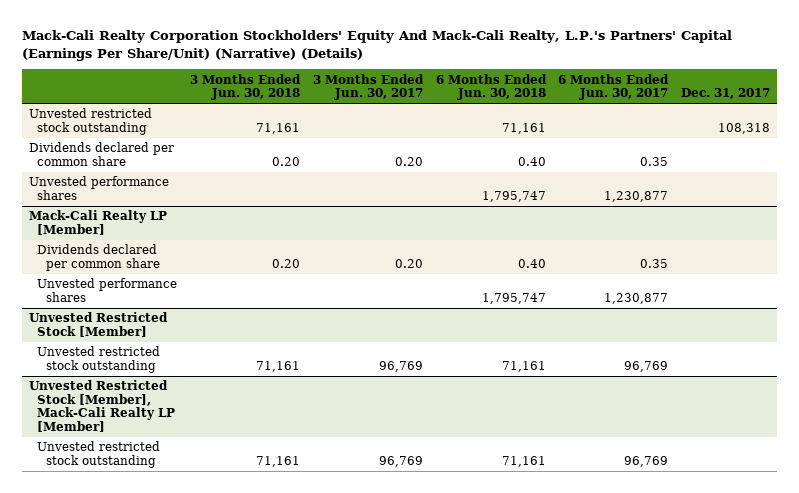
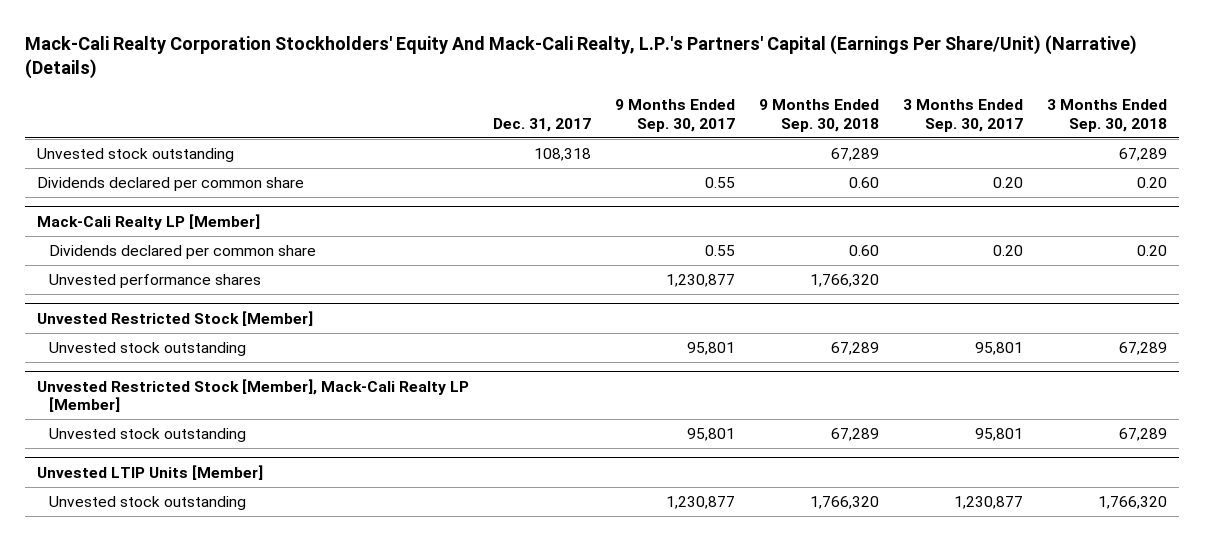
[189,73,301,101] 3 Months Ended Jun. 30, 2018 -> none
[312,73,424,101] 3 Months Ended Jun. 30, 2017 -> none
[435,73,547,101] 6 Months Ended Jun. 30, 2018 -> none
[558,73,670,101] 6 Months Ended Jun. 30, 2017 -> none
none -> [615,99,736,132] 9 Months Ended Sep. 30, 2017
none -> [759,99,880,132] 9 Months Ended Sep. 30, 2018
none -> [903,99,1024,132] 3 Months Ended Sep. 30, 2017
none -> [1047,99,1168,132] 3 Months Ended Sep. 30, 2018
[28,108,152,135] Unvested restricted stock outstanding -> [37,148,235,163] Unvested stock outstanding
[28,176,169,200] Unvested performance shares -> none
[37,346,161,373] Unvested restricted stock outstanding -> [49,342,247,357] Unvested stock outstanding
[37,441,161,468] Unvested restricted stock outstanding -> [49,428,247,443] Unvested stock outstanding
none -> [37,464,264,480] Unvested LTIP Units [Member]
none -> [49,496,247,511] Unvested stock outstanding

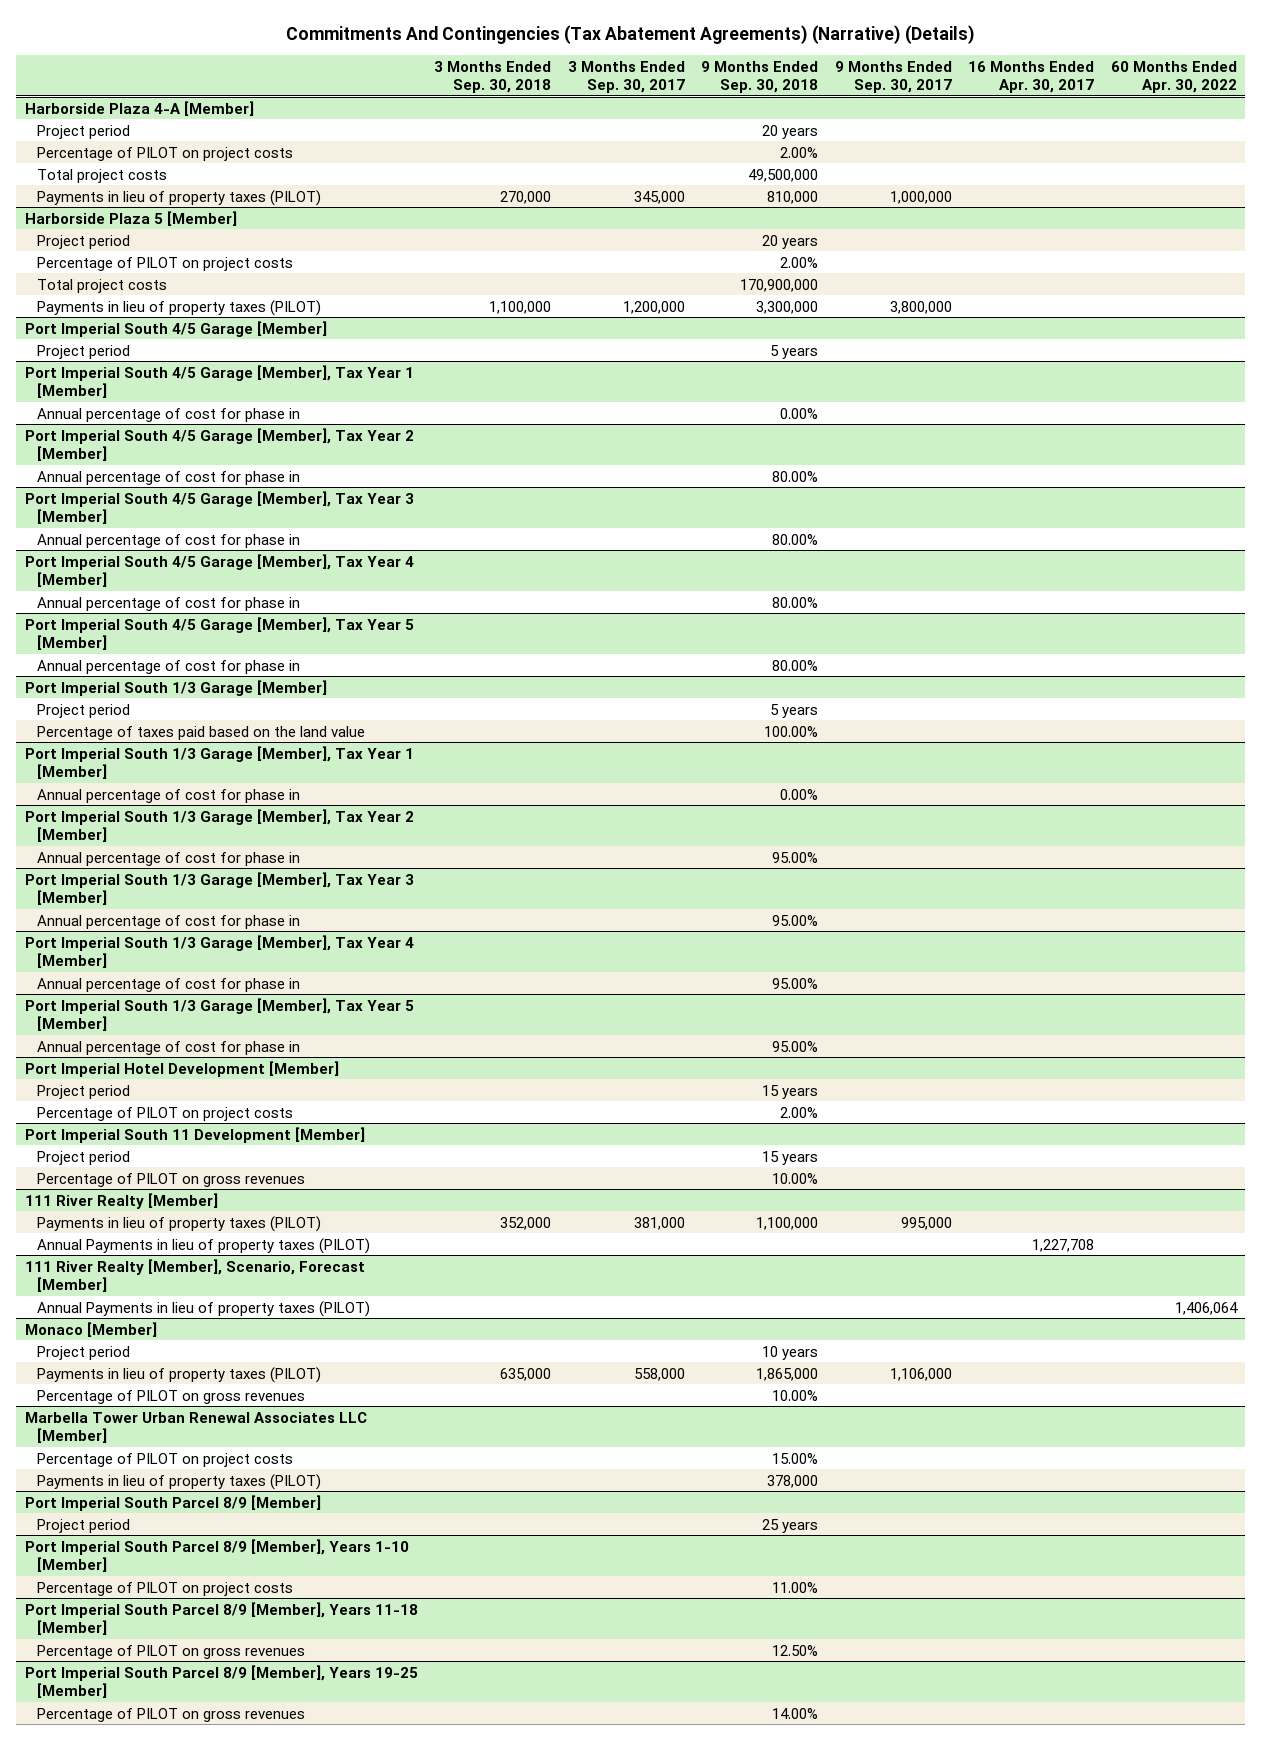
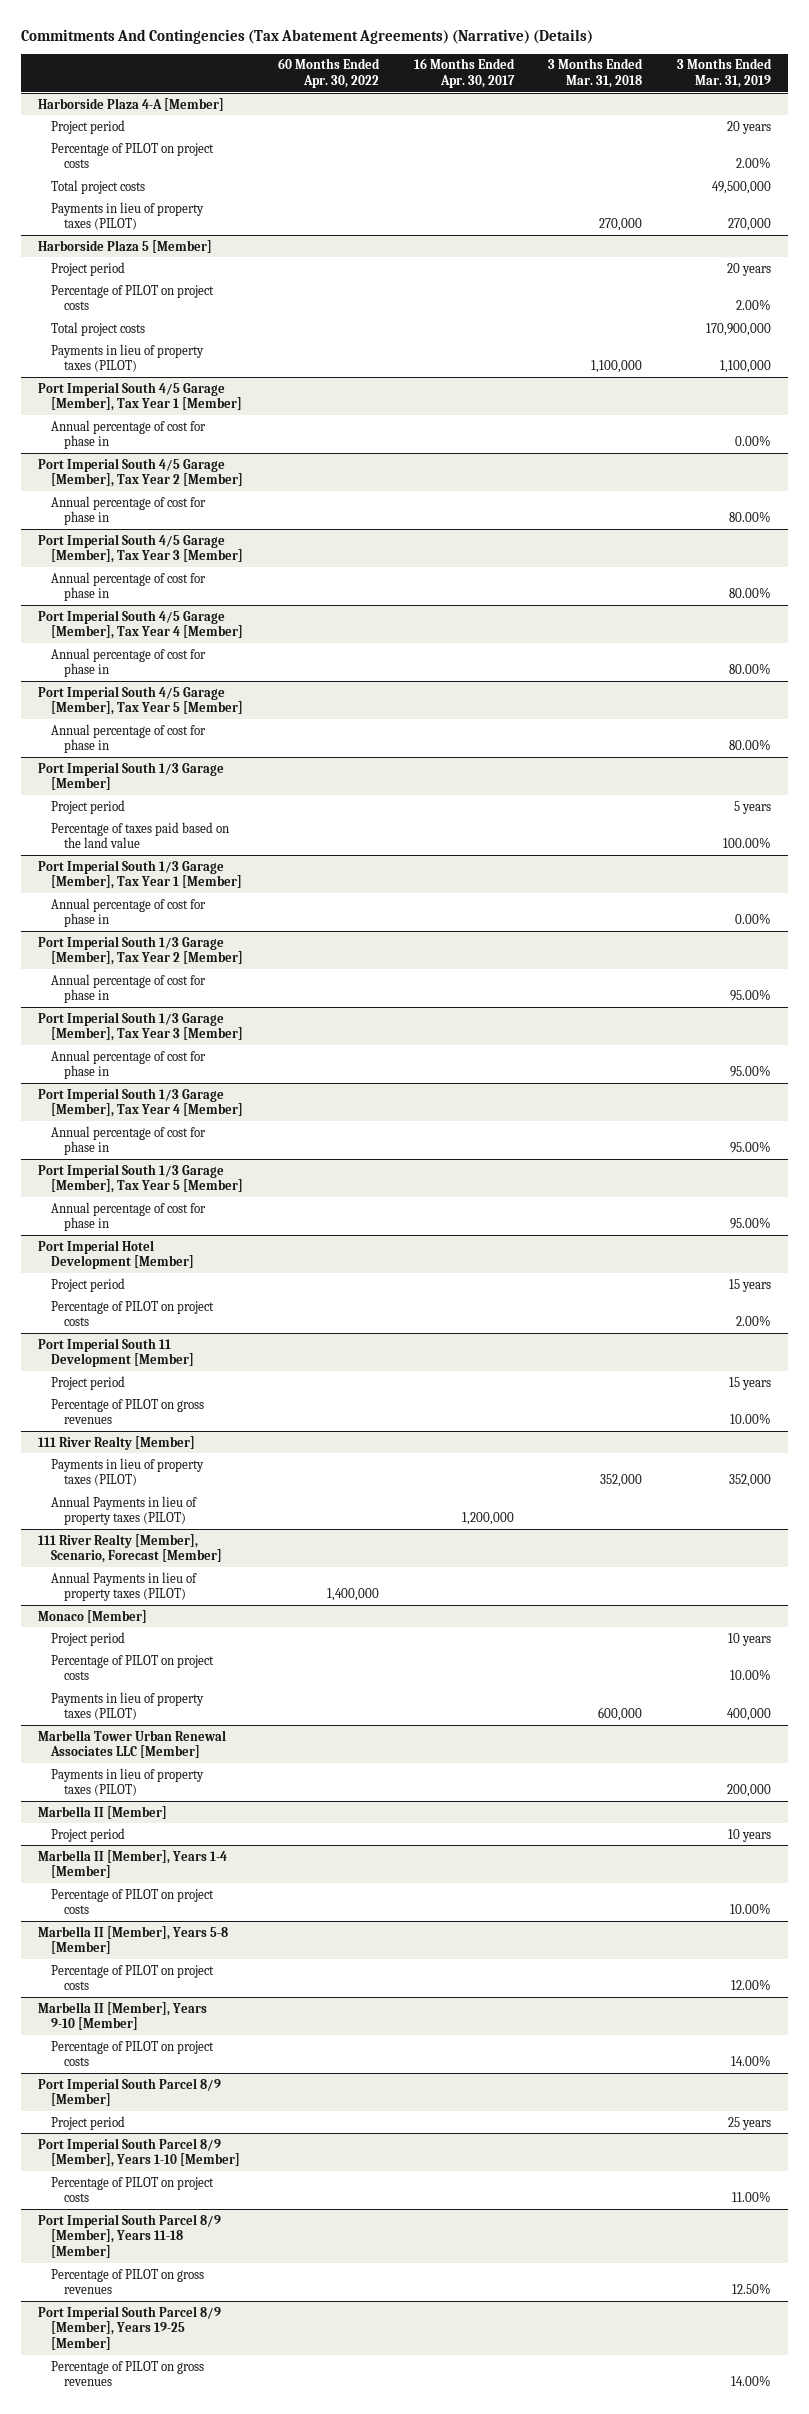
[434,60,552,93] 3 Months Ended Sep. 30, 2018 -> none
[567,60,685,93] 3 Months Ended Sep. 30, 2017 -> none
[701,60,819,93] 9 Months Ended Sep. 30, 2018 -> none
[834,60,952,93] 9 Months Ended Sep. 30, 2017 -> none
none -> [548,58,644,88] 3 Months Ended Mar. 31, 2018
none -> [676,58,772,88] 3 Months Ended Mar. 31, 2019
[24,320,327,337] Port Imperial South 4/5 Garage [Member] -> none
[36,344,130,359] Project period -> none
[1032,1238,1095,1252] 1,227,708 -> [461,1512,514,1526] 1,200,000
[1174,1301,1238,1315] 1,406,064 -> [326,1588,379,1602] 1,400,000
none -> [51,1654,215,1681] Percentage of PILOT on project costs
[36,1389,305,1404] Percentage of PILOT on gross revenues -> none
[36,1452,293,1467] Percentage of PILOT on project costs -> none
none -> [38,1805,168,1819] Marbella II [Member]
none -> [51,1827,126,1842] Project period
none -> [38,1849,228,1879] Marbella II [Member], Years 1-4 [Member]
none -> [51,1888,215,1915] Percentage of PILOT on project costs
none -> [38,1925,229,1955] Marbella II [Member], Years 5-8 [Member]
none -> [51,1964,215,1991] Percentage of PILOT on project costs
none -> [38,2001,208,2031] Marbella II [Member], Years 9-10 [Member]
none -> [51,2040,215,2067] Percentage of PILOT on project costs

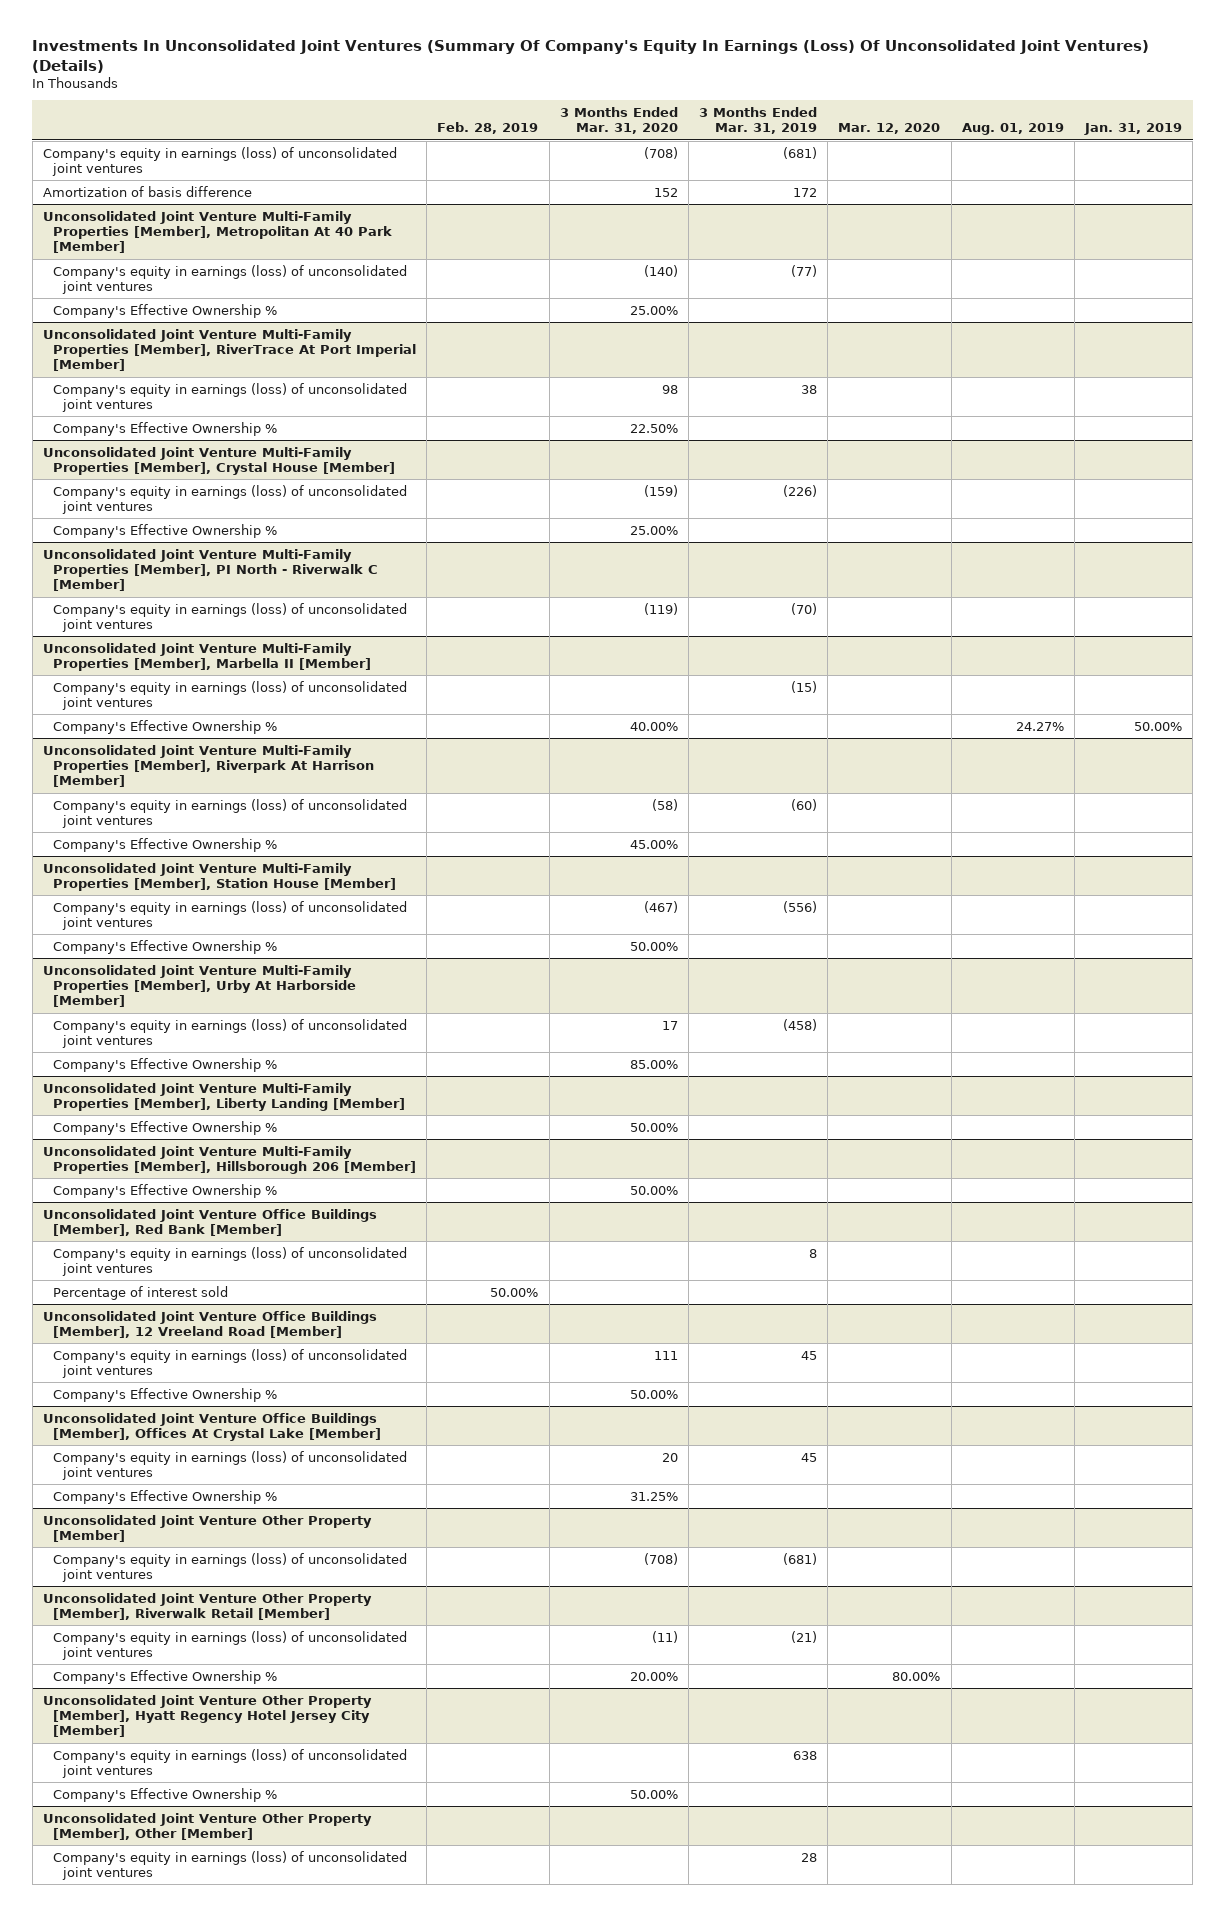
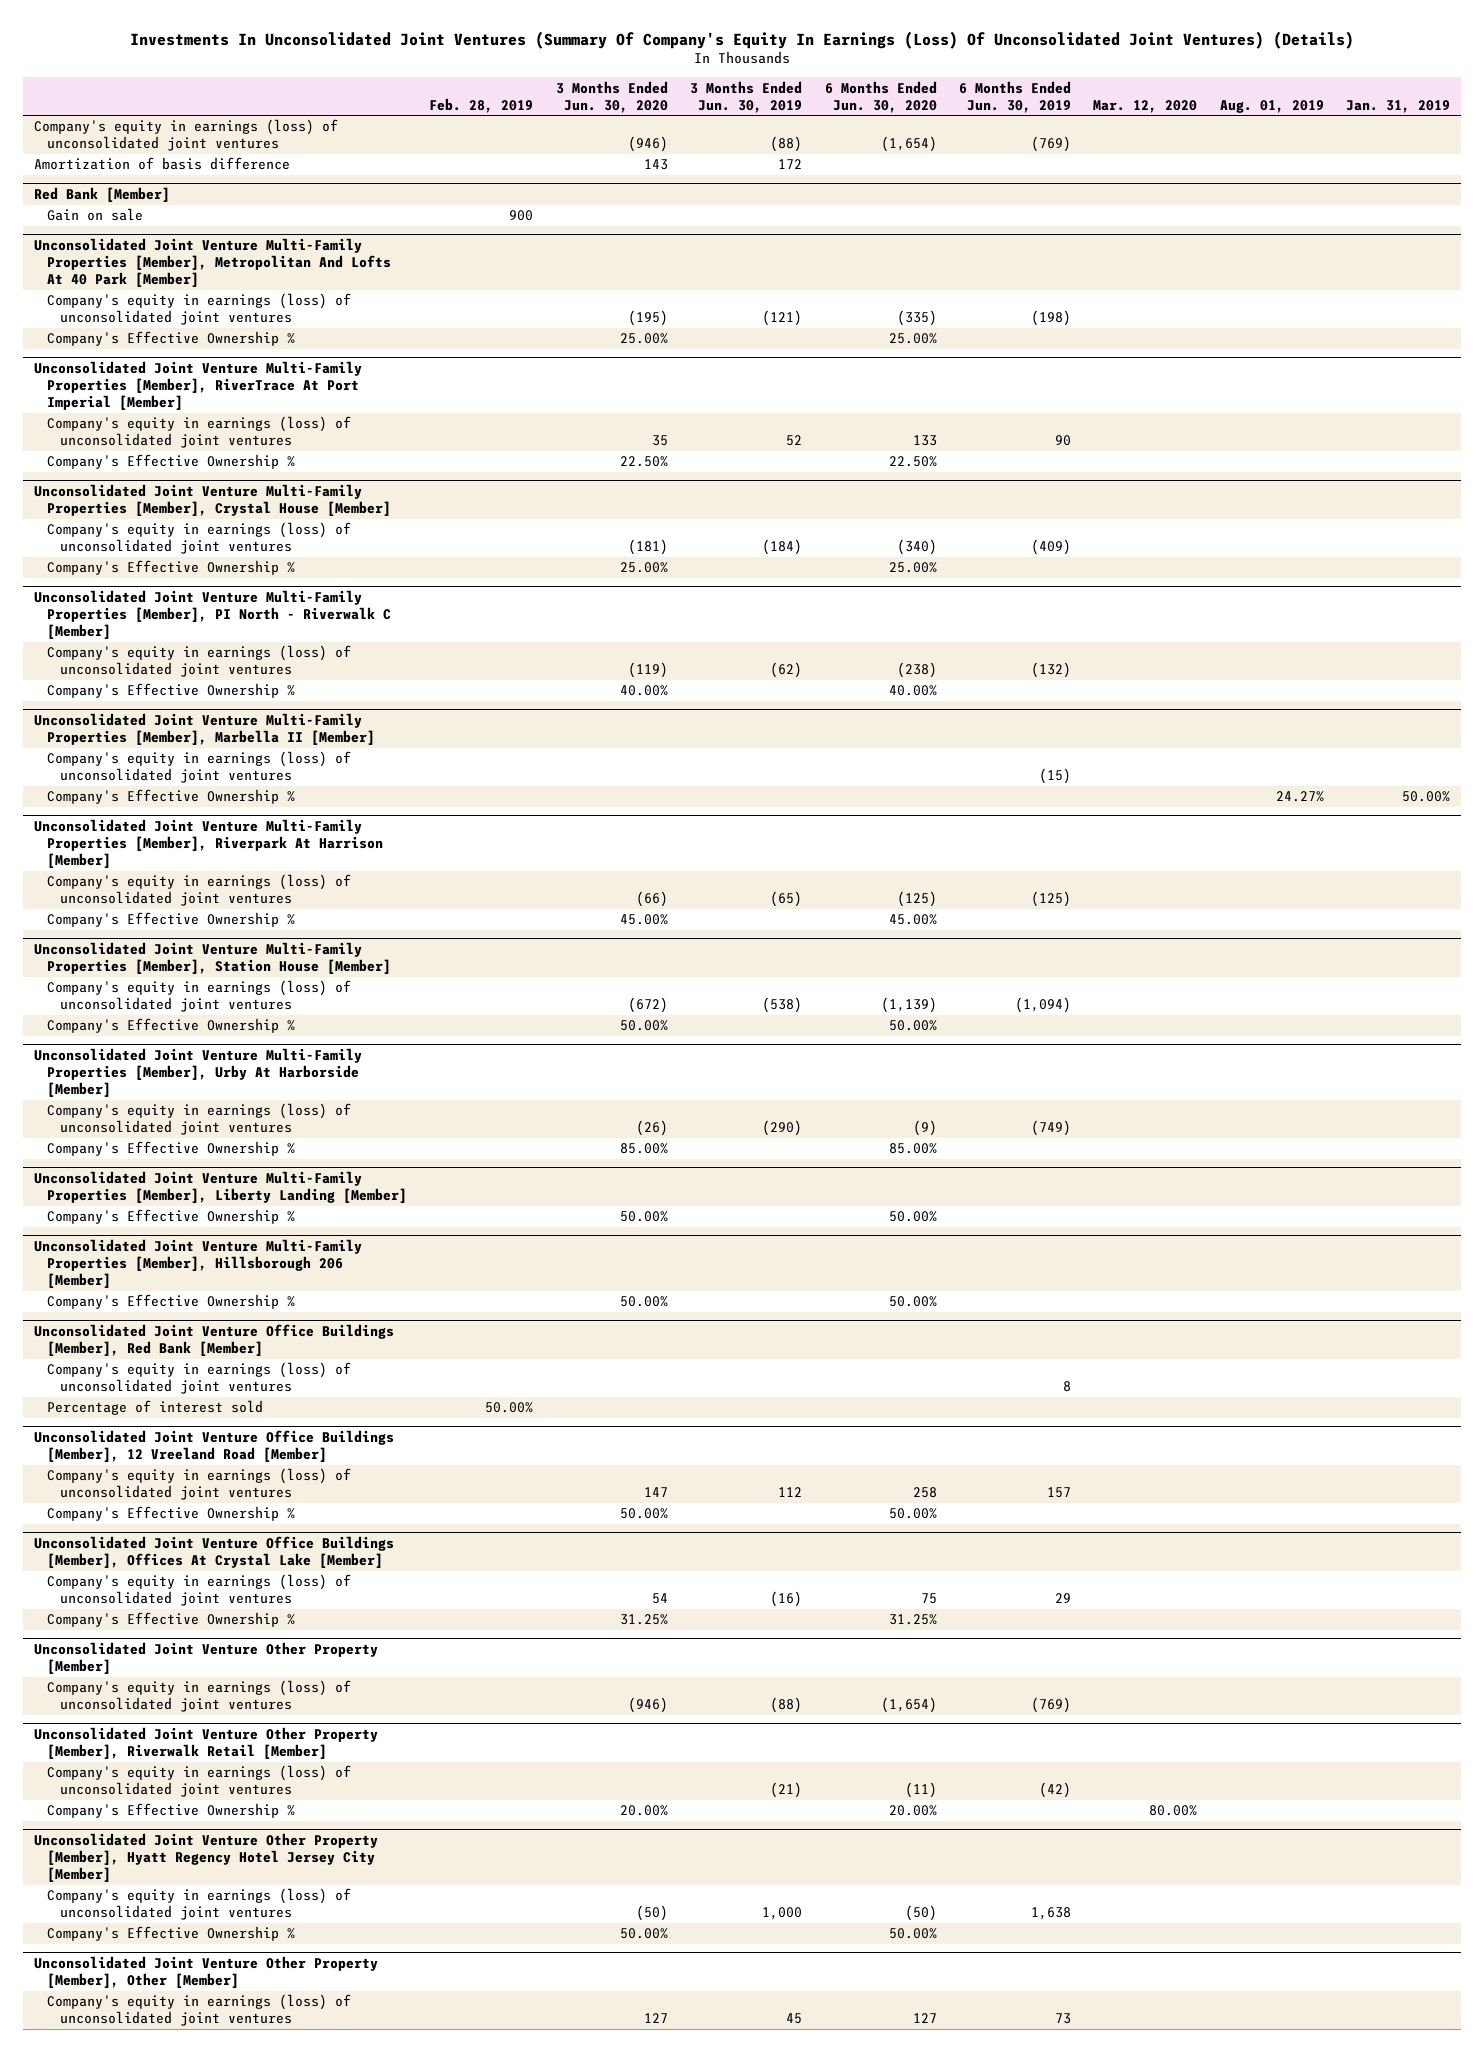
[559,106,678,135] 3 Months Ended Mar. 31, 2020 -> none
[699,106,818,135] 3 Months Ended Mar. 31, 2019 -> none
none -> [555,80,668,113] 3 Months Ended Jun. 30, 2020
none -> [690,80,803,113] 3 Months Ended Jun. 30, 2019
none -> [824,80,937,113] 6 Months Ended Jun. 30, 2020
none -> [958,80,1071,113] 6 Months Ended Jun. 30, 2019
none -> [34,186,171,202] Red Bank [Member]
none -> [47,208,144,222] Gain on sale
[42,210,393,254] Unconsolidated Joint Venture Multi-Family Properties [Member], Metropolitan At 40 Park [Member] -> [34,237,392,287] Unconsolidated Joint Venture Multi-Family Properties [Member], Metropolitan And Lofts At 40 Park [Member]
none -> [47,683,296,699] Company's Effective Ownership %

